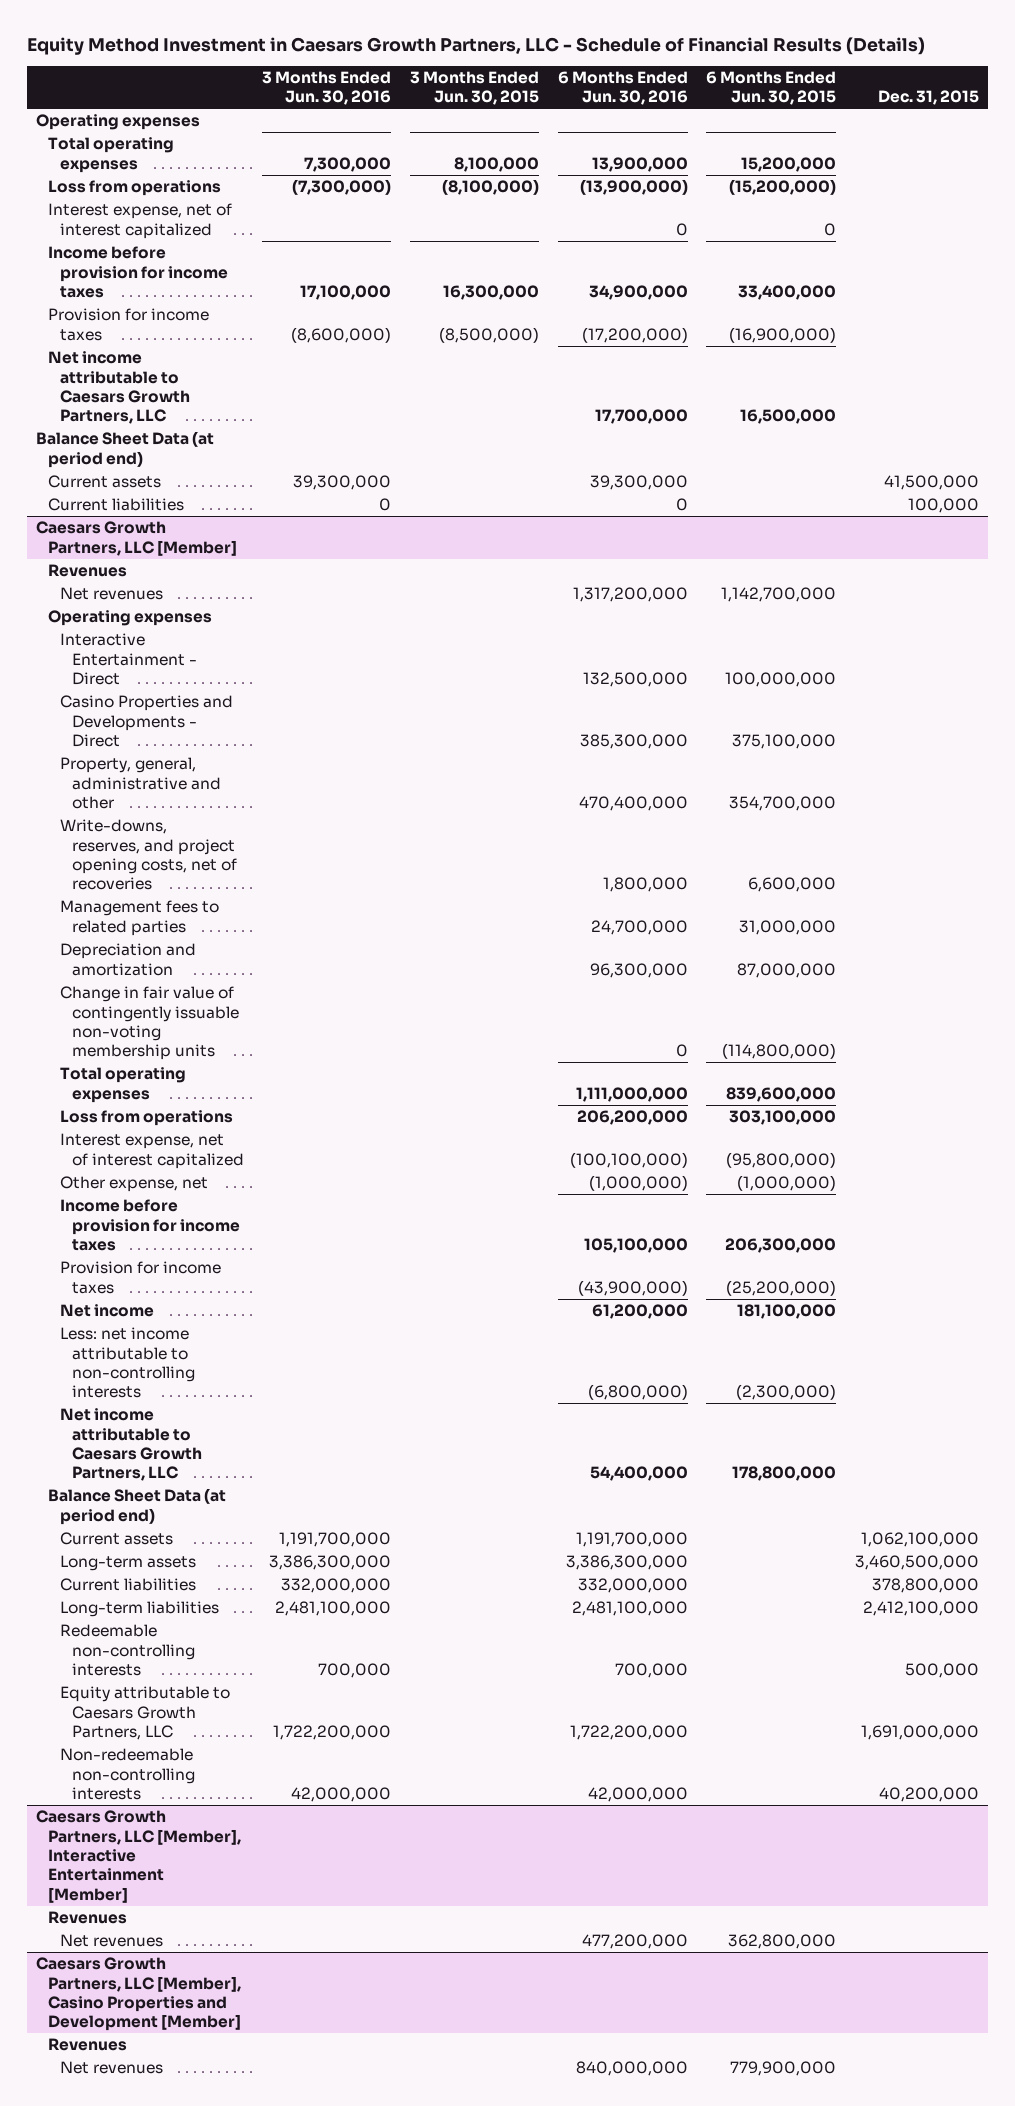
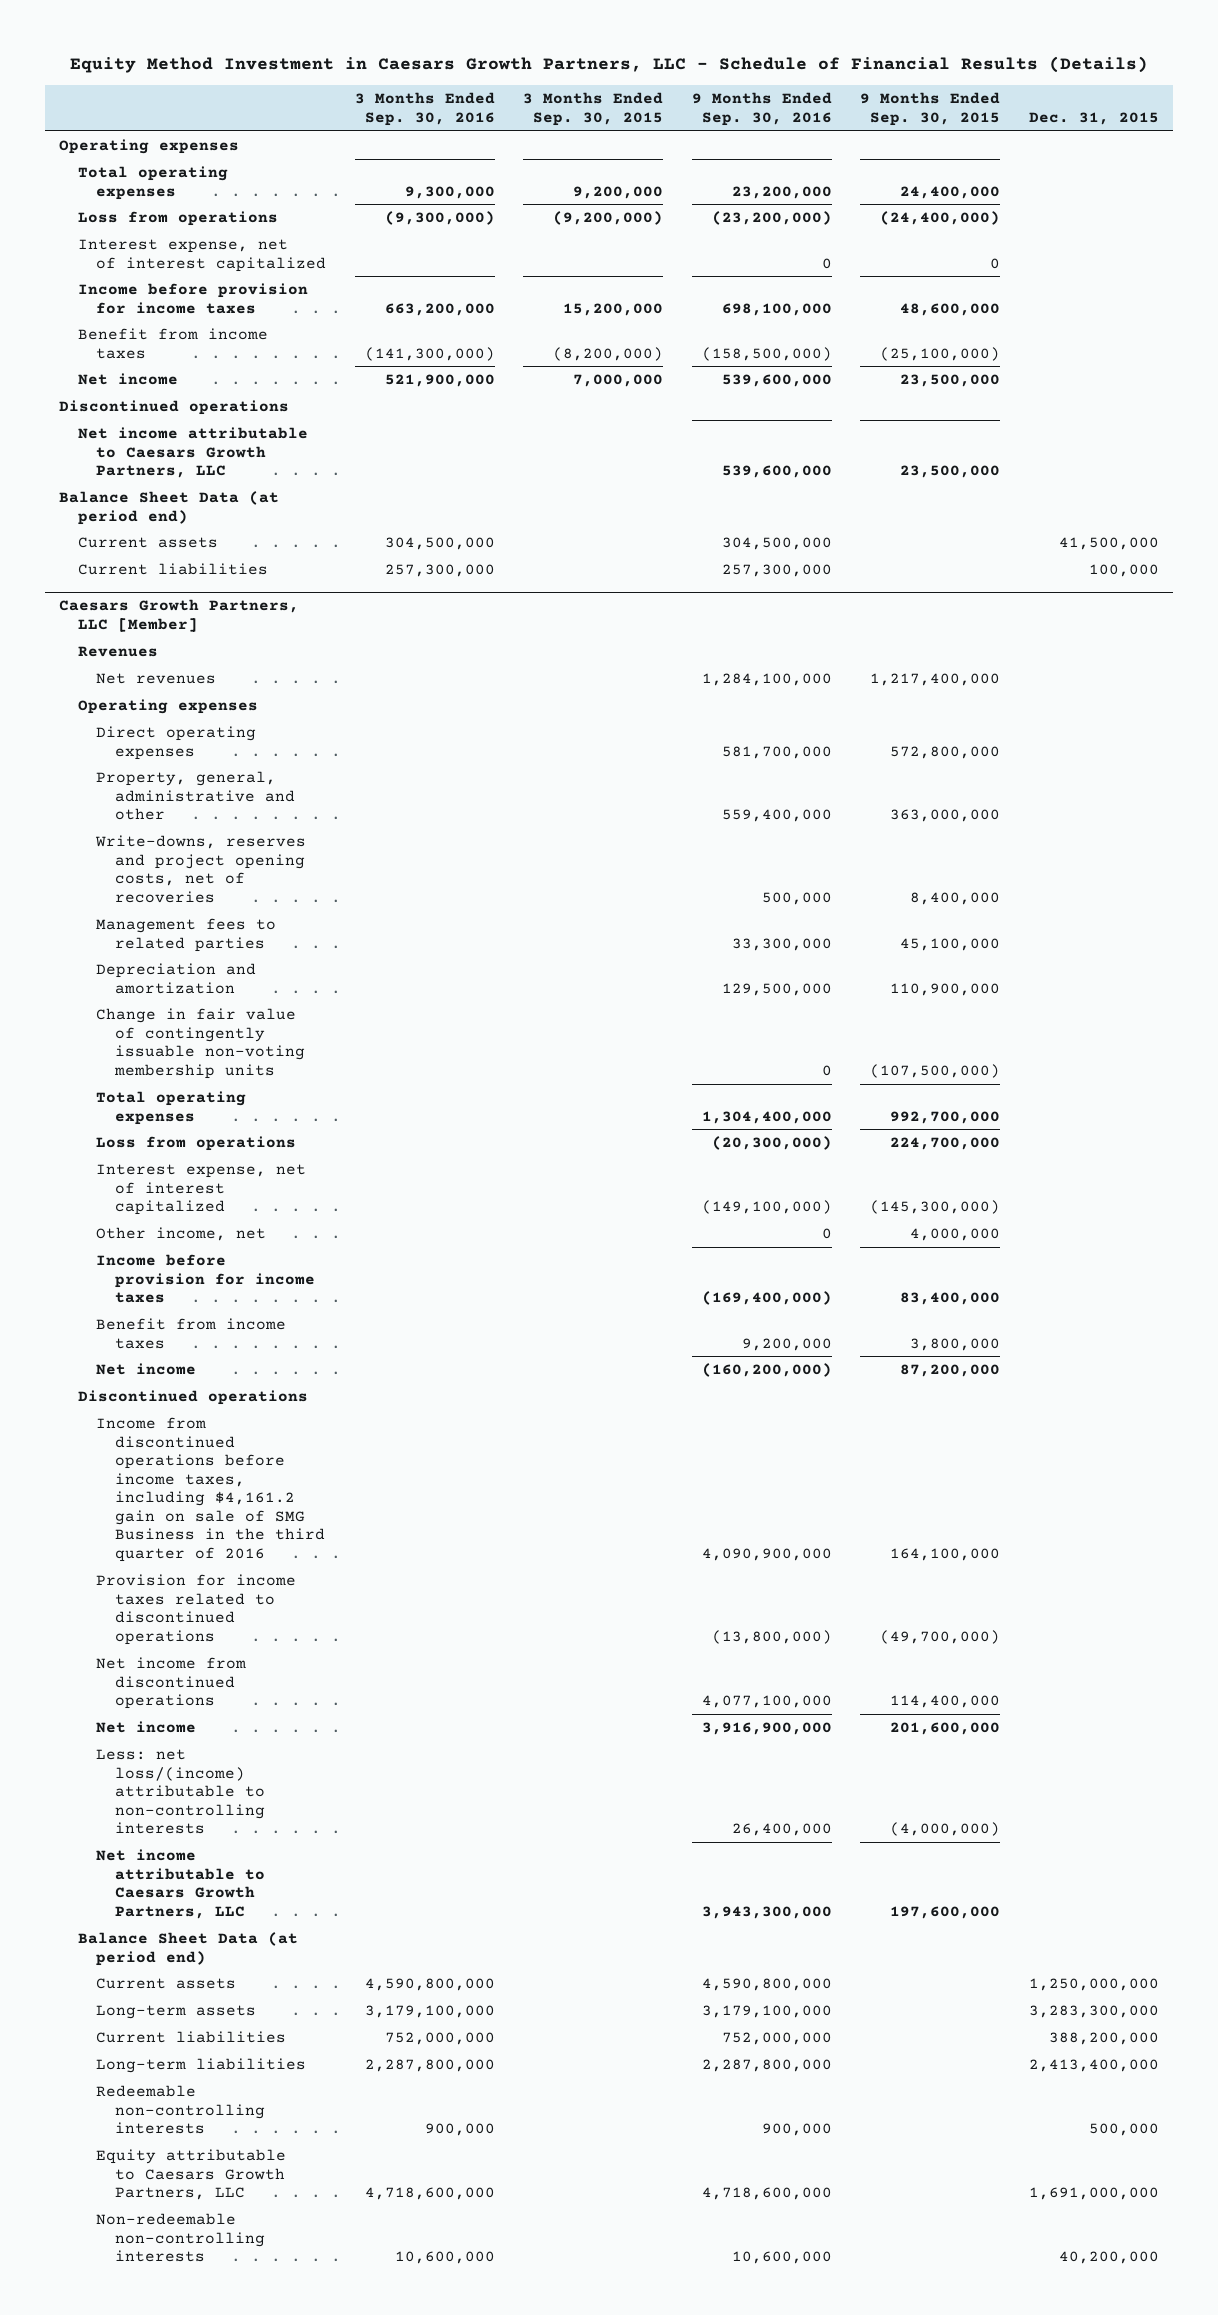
[262,71,392,106] 3 Months Ended Jun. 30, 2016 -> none
[409,71,539,106] 3 Months Ended Jun. 30, 2015 -> none
[557,71,688,106] 6 Months Ended Jun. 30, 2016 -> none
[706,71,837,106] 6 Months Ended Jun. 30, 2015 -> none
none -> [354,92,495,126] 3 Months Ended Sep. 30, 2016
none -> [523,92,664,126] 3 Months Ended Sep. 30, 2015
none -> [691,92,832,126] 9 Months Ended Sep. 30, 2016
none -> [860,92,1001,126] 9 Months Ended Sep. 30, 2015
[48,308,210,341] Provision for income taxes -> [77,327,268,359] Benefit from income taxes
none -> [77,372,178,385] Net income
none -> [59,399,290,415] Discontinued operations
[59,633,197,685] Interactive Entertainment - Direct -> none
[59,695,233,747] Casino Properties and Developments - Direct -> none
none -> [96,725,257,760] Direct operating expenses
[59,819,237,891] Write-downs, reserves, and project opening costs, net of recoveries -> [95,834,307,903] Write-downs, reserves and project opening costs, net of recoveries
[59,1176,208,1193] Other expense, net -> [96,1226,267,1241] Other income, net
[59,1261,221,1294] Provision for income taxes -> [96,1317,287,1349] Benefit from income taxes
none -> [77,1389,308,1405] Discontinued operations
none -> [96,1416,325,1563] Income from discontinued operations before income taxes, including $4,161.2 gain on sale of SMG Business in the third quarter of 2016
none -> [96,1573,297,1645] Provision for income taxes related to discontinued operations
none -> [96,1656,247,1710] Net income from discontinued operations
none -> [96,1720,197,1733] Net income
[59,1327,195,1399] Less: net income attributable to non-controlling interests -> [96,1748,265,1835] Less: net loss/(income) attributable to non-controlling interests
[860,1532,979,1548] 1,062,100,000 -> [1029,1977,1160,1991] 1,250,000,000
[854,1555,979,1571] 3,460,500,000 -> [1029,2004,1160,2018] 3,283,300,000
[871,1578,979,1594] 378,800,000 -> [1049,2031,1160,2045] 388,200,000
[862,1601,979,1617] 2,412,100,000 -> [1029,2058,1160,2072] 2,413,400,000
[36,1810,242,1903] Caesars Growth Partners, LLC [Member], Interactive Entertainment [Member] -> none
[48,1911,128,1925] Revenues -> none
[59,1934,163,1948] Net revenues -> none
[36,1957,242,2032] Caesars Growth Partners, LLC [Member], Casino Properties and Development [Member] -> none
[48,2038,128,2052] Revenues -> none
[59,2061,163,2075] Net revenues -> none

